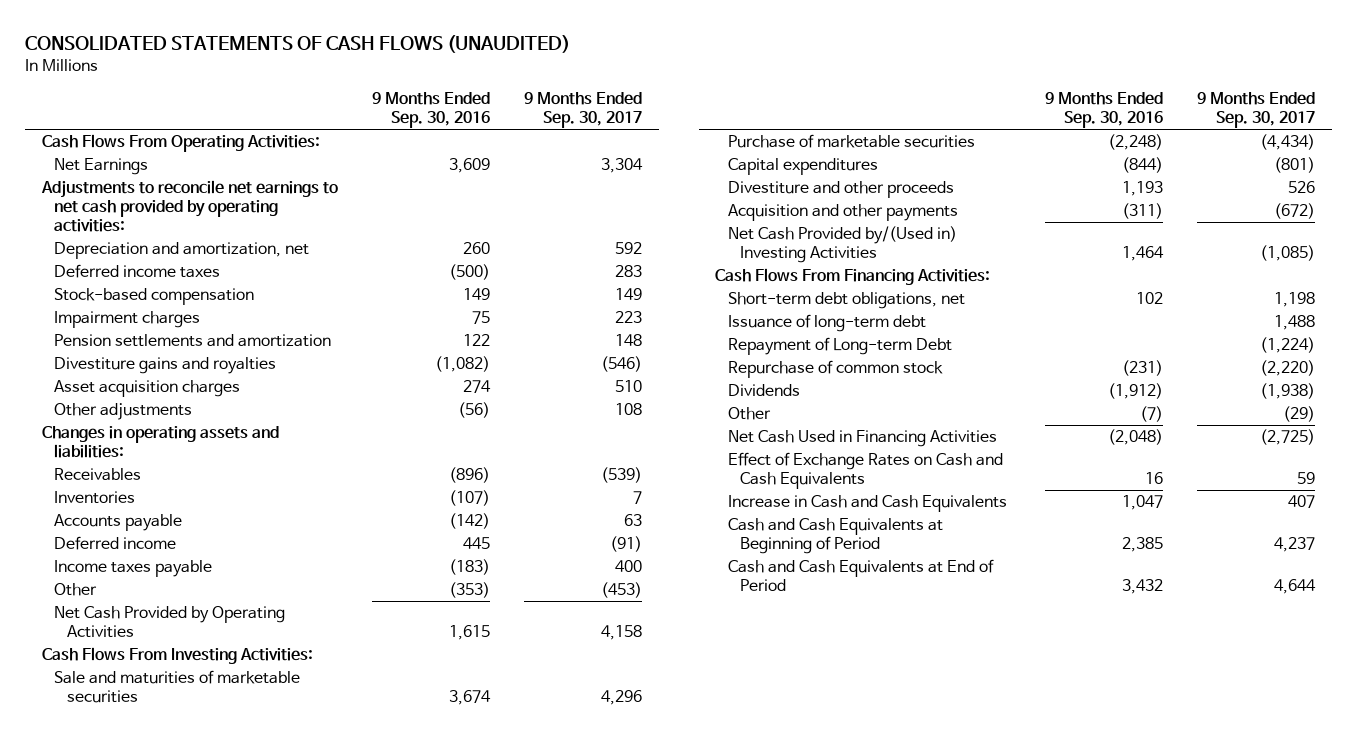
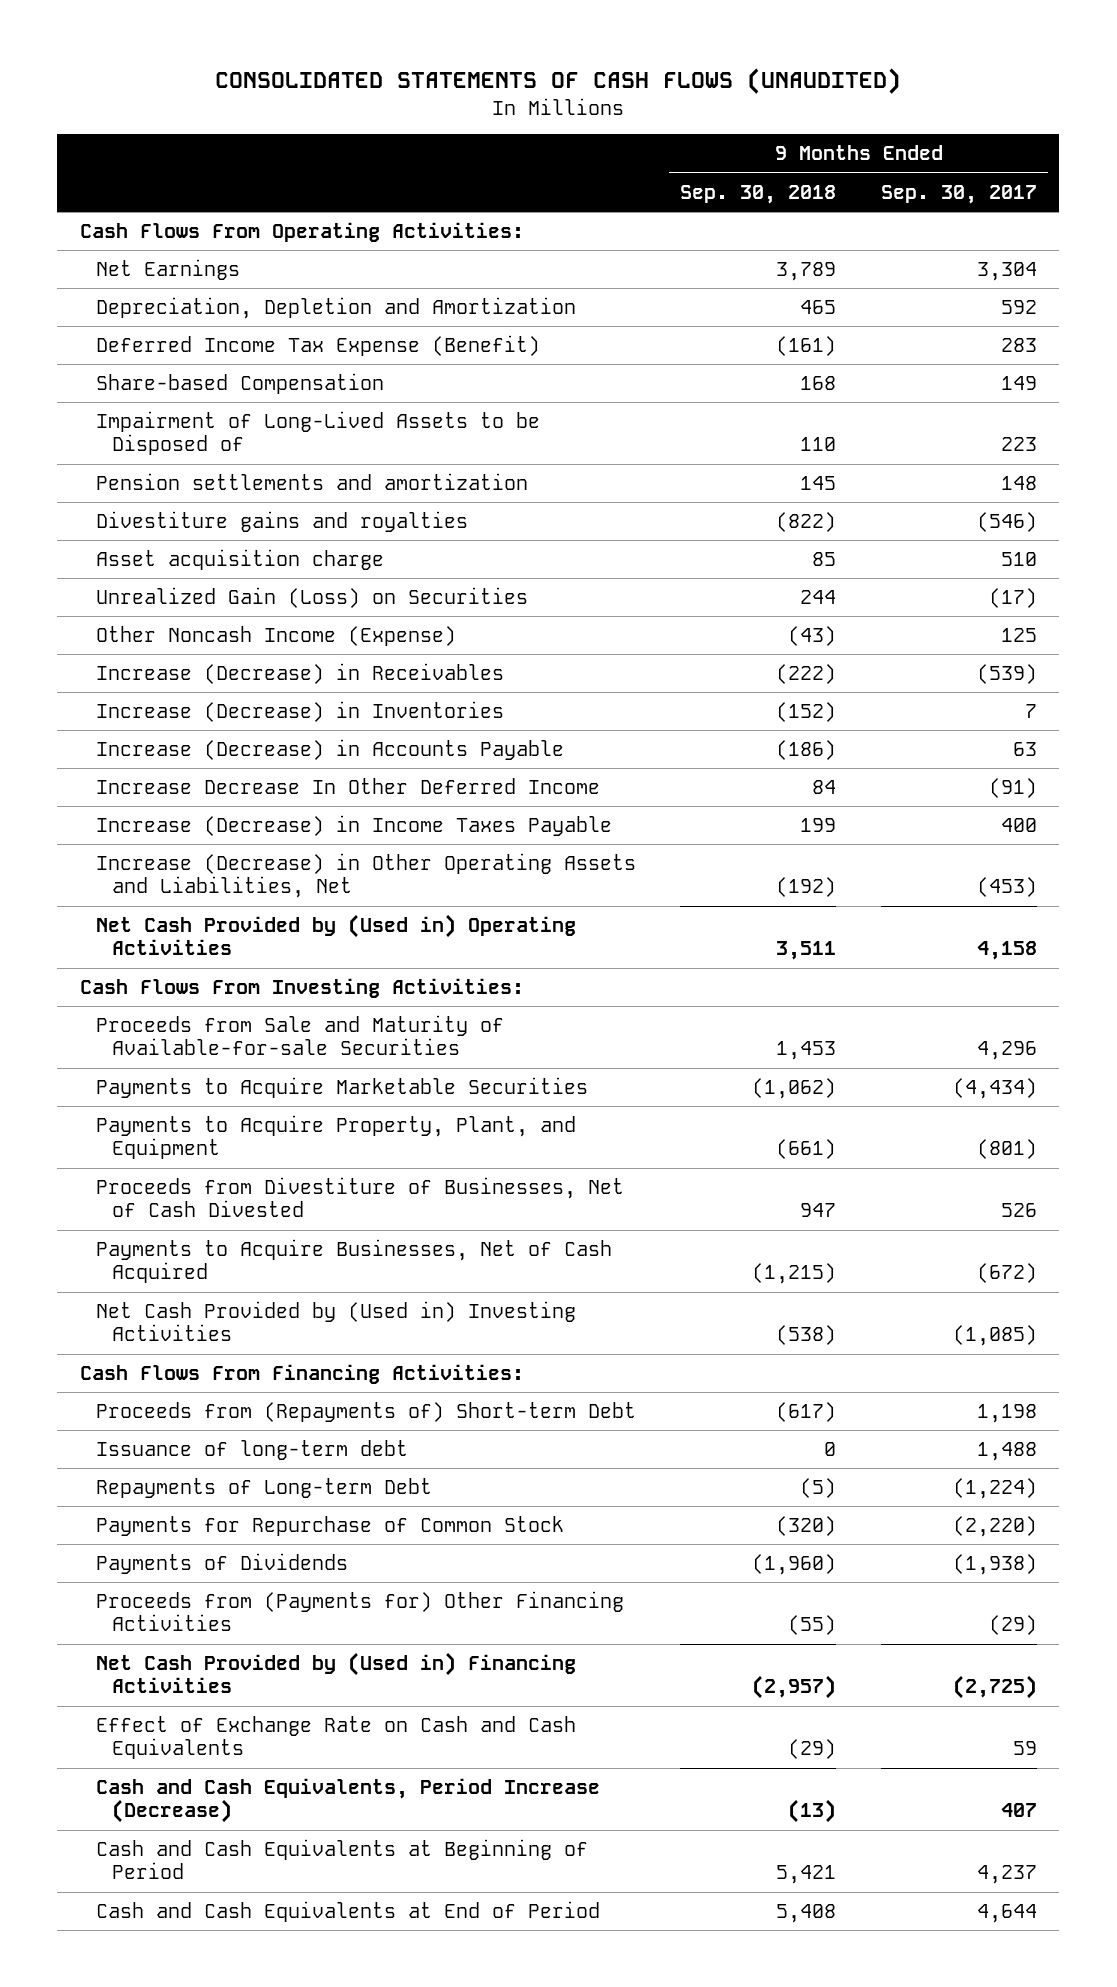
[371,92,490,129] 9 Months Ended Sep. 30, 2016 -> none
none -> [680,184,837,204] Sep. 30, 2018
[40,180,338,233] Adjustments to reconcile net earnings to net cash provided by operating activities: -> none
[54,242,310,260] Depreciation and amortization, net -> [95,297,576,320] Depreciation, Depletion and Amortization
[54,264,221,279] Deferred income taxes -> [95,335,540,357] Deferred Income Tax Expense (Benefit)
[54,288,255,306] Stock-based compensation -> [95,373,384,395] Share-based Compensation
[54,311,201,329] Impairment charges -> [95,411,540,456] Impairment of Long-Lived Assets to be Disposed of
[41,426,279,459] Changes in operating assets and liabilities: -> none
[54,380,241,398] Asset acquisition charges -> [95,549,384,571] Asset acquisition charge
none -> [95,587,528,609] Unrealized Gain (Loss) on Securities
[54,403,193,421] Other adjustments -> [95,626,456,647] Other Noncash Income (Expense)
[614,403,642,416] 108 -> [1000,628,1037,643] 125
[54,468,142,482] Receivables -> [95,663,504,685] Increase (Decrease) in Receivables
[54,491,136,505] Inventories -> [95,701,504,723] Increase (Decrease) in Inventories
[54,514,183,532] Accounts payable -> [95,739,564,761] Increase (Decrease) in Accounts Payable
[54,536,177,551] Deferred income -> [95,778,600,795] Increase Decrease In Other Deferred Income
[54,560,213,578] Income taxes payable -> [95,815,612,837] Increase (Decrease) in Income Taxes Payable
[54,583,98,597] Other -> [95,853,636,899] Increase (Decrease) in Other Operating Assets and Liabilities, Net
[54,606,286,639] Net Cash Provided by Operating Activities -> [95,914,576,956] Net Cash Provided by (Used in) Operating Activities
[54,670,301,704] Sale and maturities of marketable securities -> [95,1015,504,1056] Proceeds from Sale and Maturity of Available-for-sale Securities
[727,134,975,149] Purchase of marketable securities -> [95,1077,588,1099] Payments to Acquire Marketable Securities
[727,158,878,176] Capital expenditures -> [95,1115,576,1160] Payments to Acquire Property, Plant, and Equipment
[727,181,954,199] Divestiture and other proceeds -> [95,1177,624,1218] Proceeds from Divestiture of Businesses, Net of Cash Divested
[727,204,958,222] Acquisition and other payments -> [95,1239,612,1284] Payments to Acquire Businesses, Net of Cash Acquired
[727,226,957,264] Net Cash Provided by/(Used in) Investing Activities -> [95,1301,576,1342] Net Cash Provided by (Used in) Investing Activities
[727,292,965,310] Short-term debt obligations, net -> [95,1402,636,1423] Proceeds from (Repayments of) Short-term Debt
[727,337,952,356] Repayment of Long-term Debt -> [95,1478,432,1499] Repayments of Long-term Debt
[727,360,943,379] Repurchase of common stock -> [95,1516,564,1537] Payments for Repurchase of Common Stock
[727,384,800,397] Dividends -> [95,1553,348,1575] Payments of Dividends
[727,407,771,421] Other -> [95,1591,624,1632] Proceeds from (Payments for) Other Financing Activities
[727,430,997,448] Net Cash Used in Financing Activities -> [95,1652,576,1694] Net Cash Provided by (Used in) Financing Activities
[727,452,1003,490] Effect of Exchange Rates on Cash and Cash Equivalents -> [95,1716,576,1760] Effect of Exchange Rate on Cash and Cash Equivalents
[727,495,1007,513] Increase in Cash and Cash Equivalents -> [95,1778,600,1824] Cash and Cash Equivalents, Period Increase (Decrease)

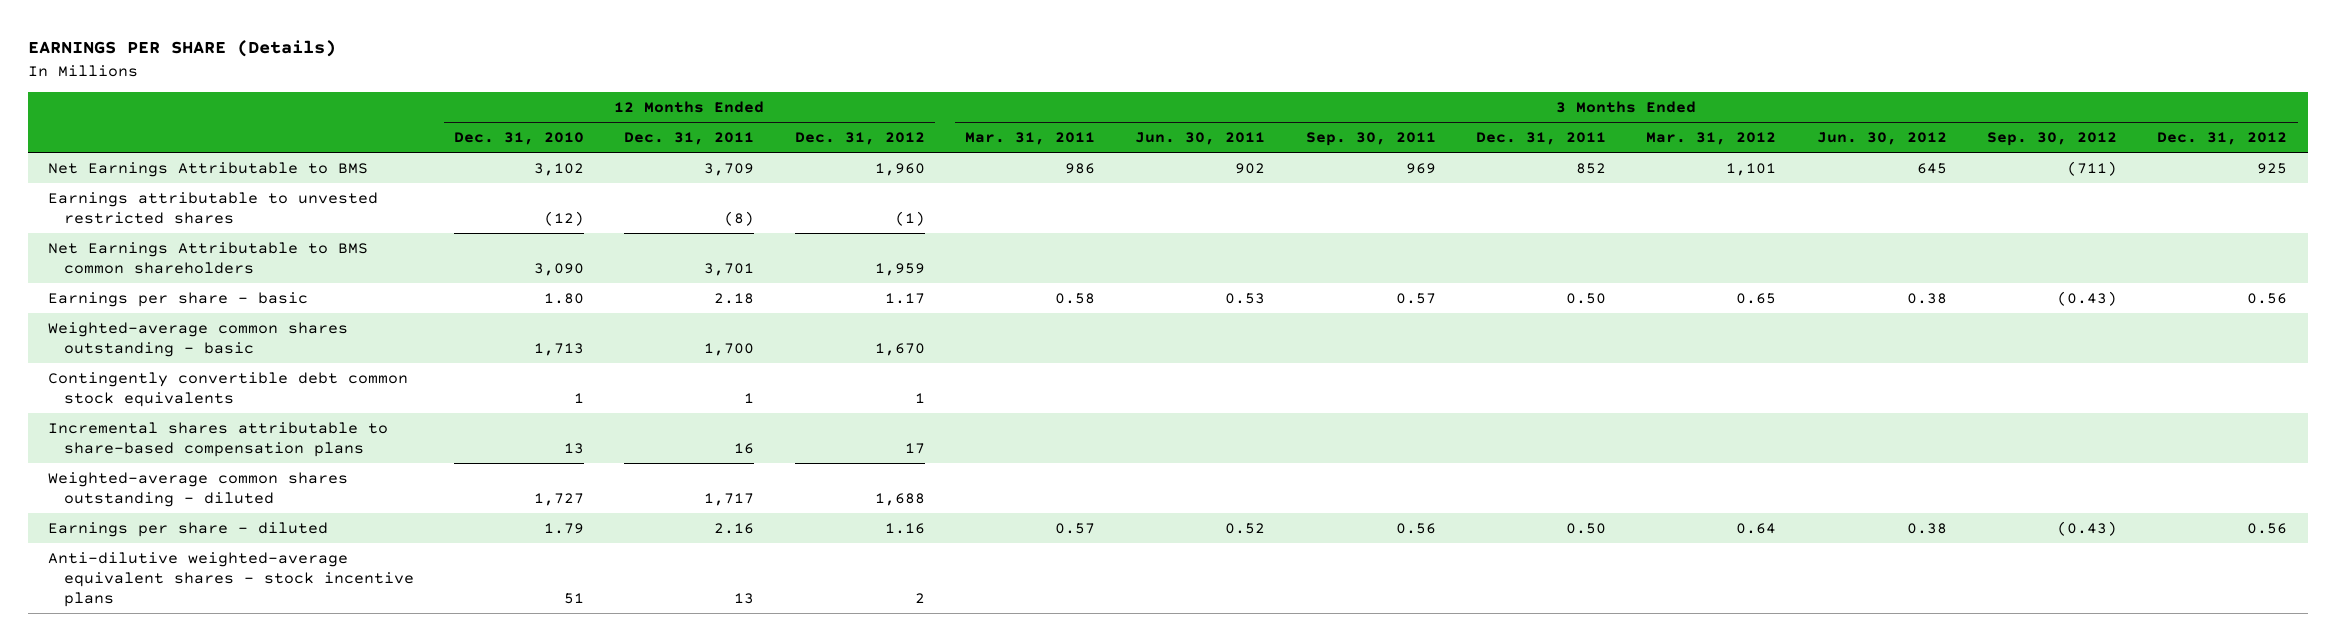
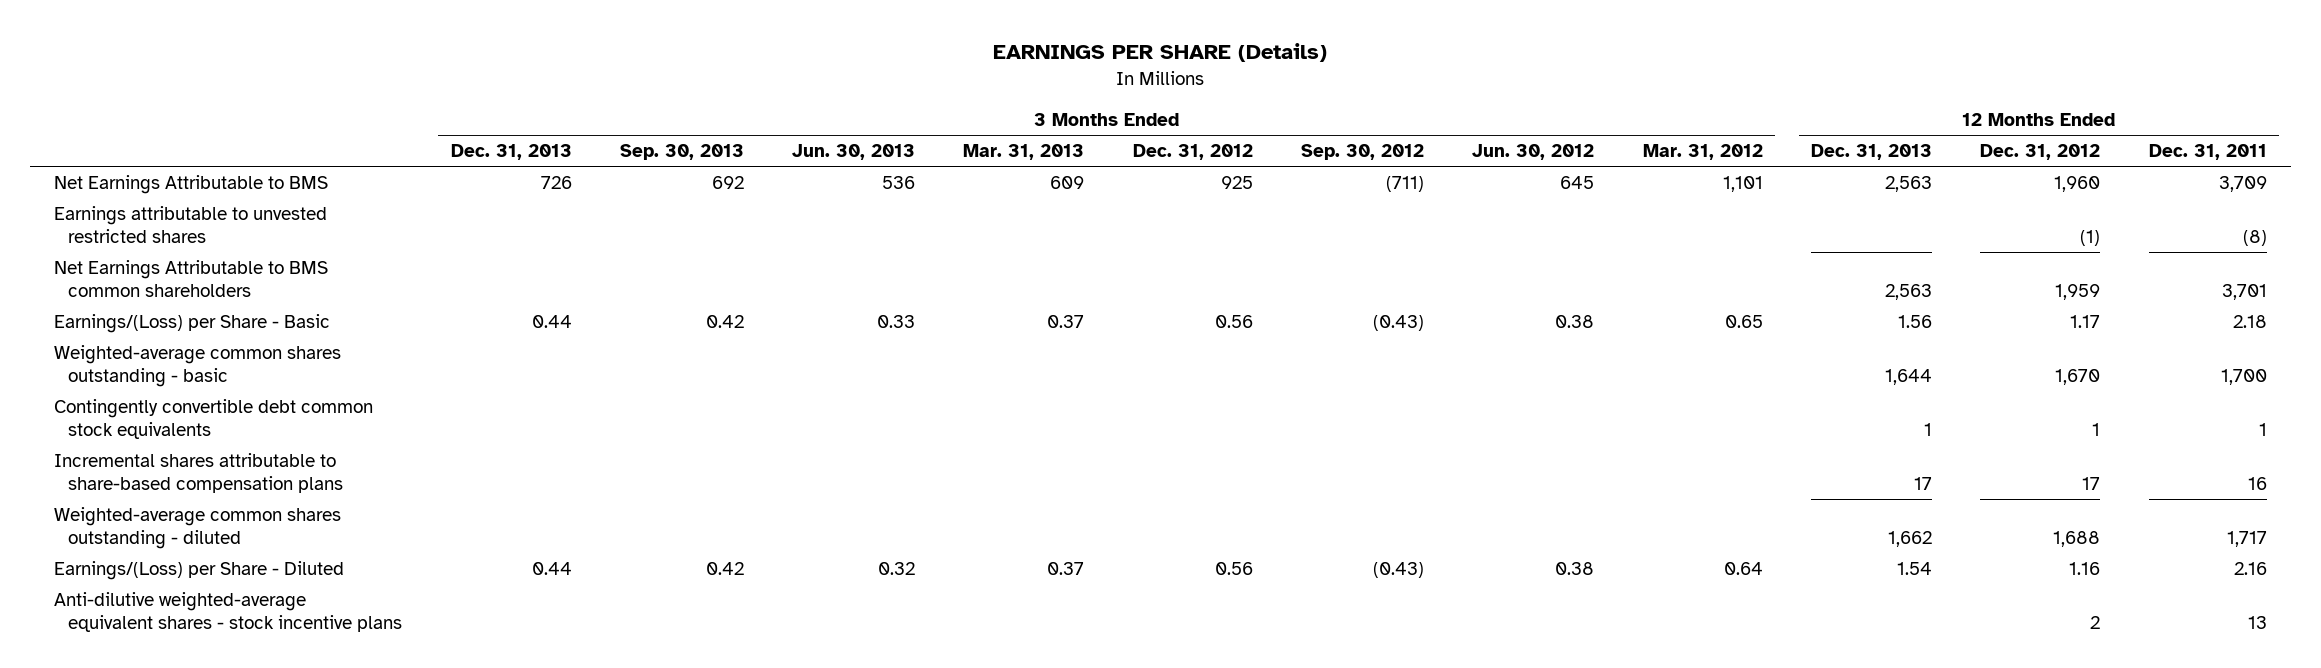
[453,132,584,146] Dec. 31, 2010 -> none
[964,132,1095,146] Mar. 31, 2011 -> none
[1135,132,1266,146] Jun. 30, 2011 -> none
[1305,132,1436,147] Sep. 30, 2011 -> none
[1476,132,1607,146] Dec. 31, 2011 -> none
none -> [450,144,572,161] Dec. 31, 2013
none -> [619,144,744,161] Sep. 30, 2013
none -> [792,144,916,161] Jun. 30, 2013
none -> [963,144,1085,161] Mar. 31, 2013
none -> [1810,144,1932,161] Dec. 31, 2013
[47,291,308,307] Earnings per share - basic -> [54,314,331,334] Earnings/(Loss) per Share - Basic
[47,521,328,537] Earnings per share - diluted -> [54,561,345,581] Earnings/(Loss) per Share - Diluted

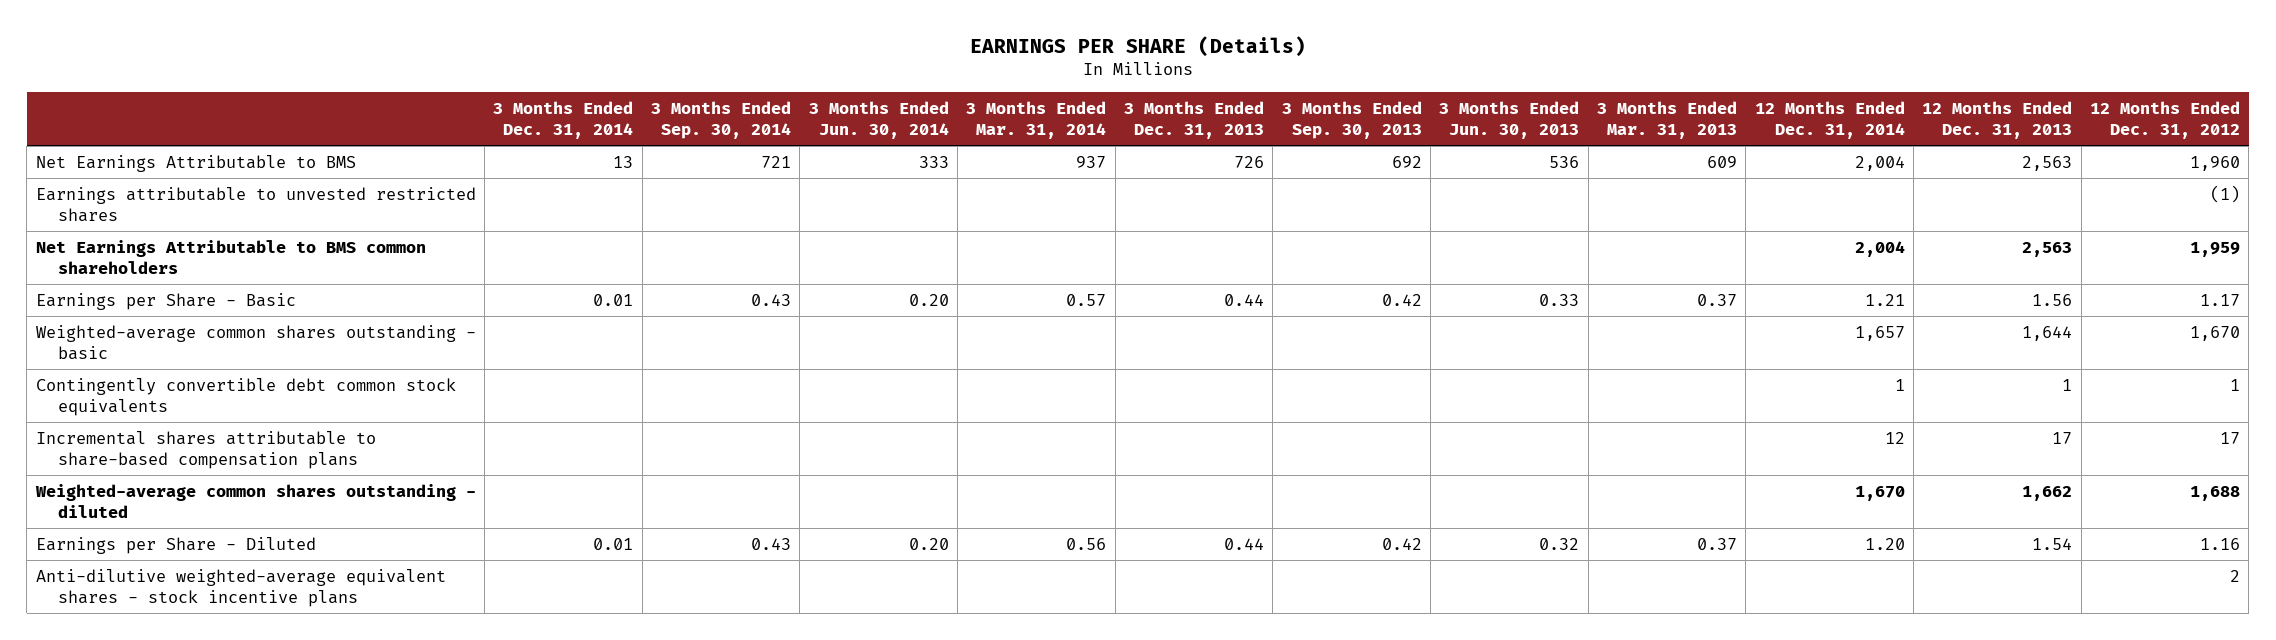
[1132,144,1253,161] Dec. 31, 2012 -> none
[1301,144,1425,161] Sep. 30, 2012 -> none
[1472,144,1595,161] Jun. 30, 2012 -> none
[1642,144,1763,161] Mar. 31, 2012 -> none
[2148,144,2267,161] Dec. 31, 2011 -> none
none -> [493,100,634,139] 3 Months Ended Dec. 31, 2014
none -> [651,100,792,139] 3 Months Ended Sep. 30, 2014
none -> [808,100,949,139] 3 Months Ended Jun. 30, 2014
none -> [966,100,1107,139] 3 Months Ended Mar. 31, 2014
none -> [1754,100,1905,139] 12 Months Ended Dec. 31, 2014
[54,314,331,334] Earnings/(Loss) per Share - Basic -> [35,292,296,310] Earnings per Share - Basic
[54,561,345,581] Earnings/(Loss) per Share - Diluted -> [35,536,316,554] Earnings per Share - Diluted

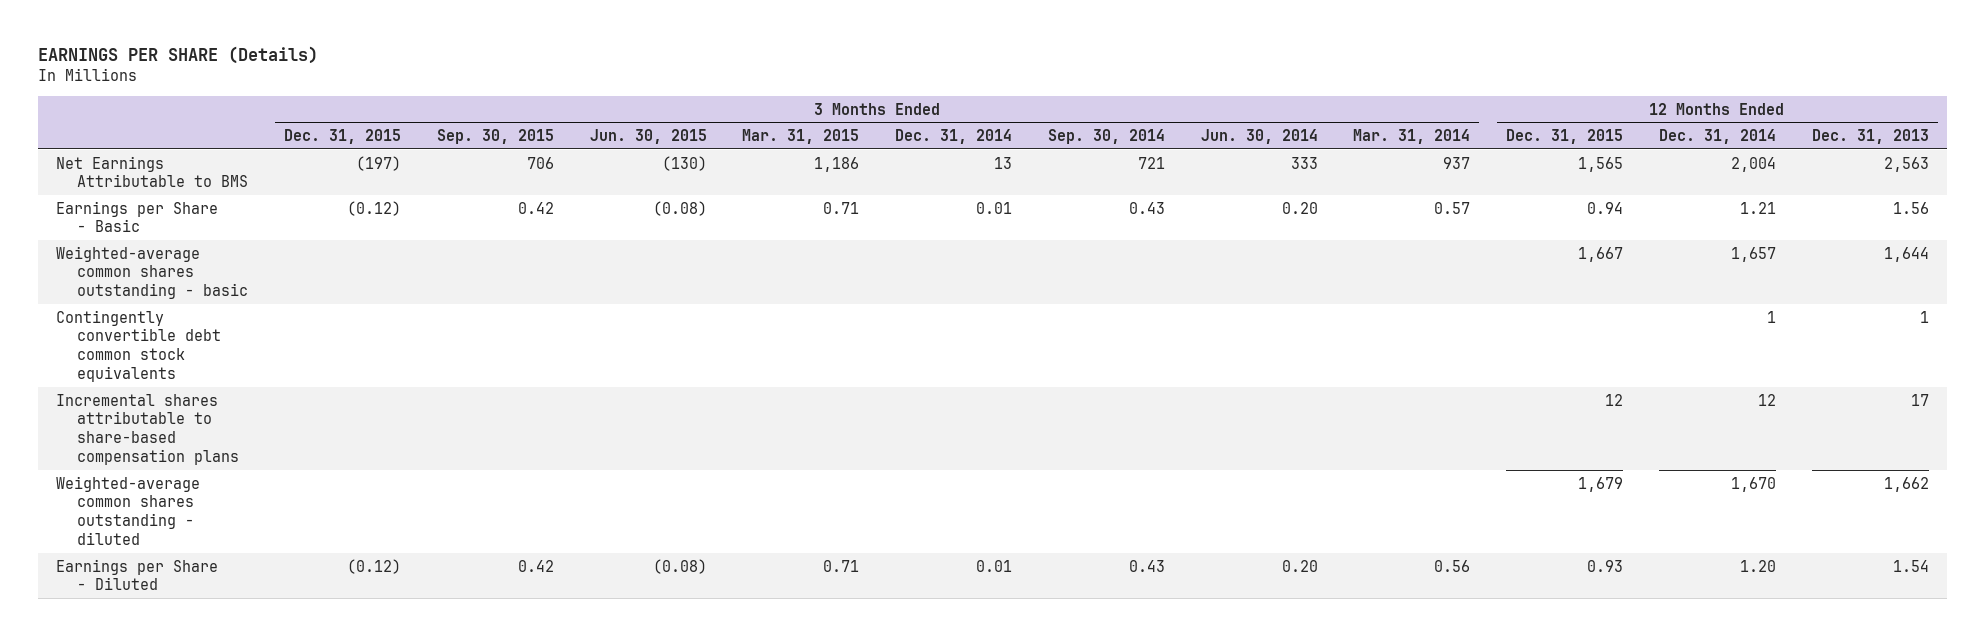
[1124,100,1265,139] 3 Months Ended Dec. 31, 2013 -> none
[1281,100,1422,139] 3 Months Ended Sep. 30, 2013 -> none
[1439,100,1580,139] 3 Months Ended Jun. 30, 2013 -> none
[1596,100,1737,139] 3 Months Ended Mar. 31, 2013 -> none
[2089,100,2240,139] 12 Months Ended Dec. 31, 2012 -> none
none -> [284,128,402,144] Dec. 31, 2015
none -> [436,128,554,144] Sep. 30, 2015
none -> [589,128,707,144] Jun. 30, 2015
none -> [742,128,860,144] Mar. 31, 2015
none -> [1506,128,1624,144] Dec. 31, 2015
[35,186,476,222] Earnings attributable to unvested restricted shares -> none
[35,239,426,274] Net Earnings Attributable to BMS common shareholders -> none
[35,568,446,607] Anti-dilutive weighted-average equivalent shares - stock incentive plans -> none

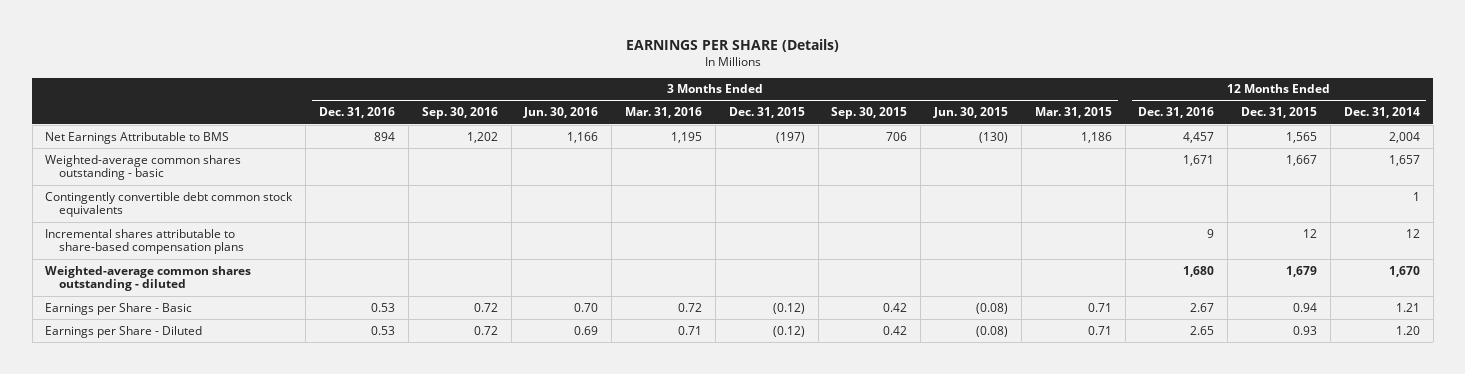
[895,128,1013,144] Dec. 31, 2014 -> none
[1047,128,1165,144] Sep. 30, 2014 -> none
[1200,128,1318,144] Jun. 30, 2014 -> none
[1353,128,1471,144] Mar. 31, 2014 -> none
[1811,128,1929,144] Dec. 31, 2013 -> none
none -> [319,107,396,119] Dec. 31, 2016
none -> [421,107,498,120] Sep. 30, 2016
none -> [523,107,599,119] Jun. 30, 2016
none -> [625,107,703,119] Mar. 31, 2016
none -> [1138,107,1215,119] Dec. 31, 2016
[56,200,219,233] Earnings per Share - Basic -> [45,302,193,315] Earnings per Share - Basic

